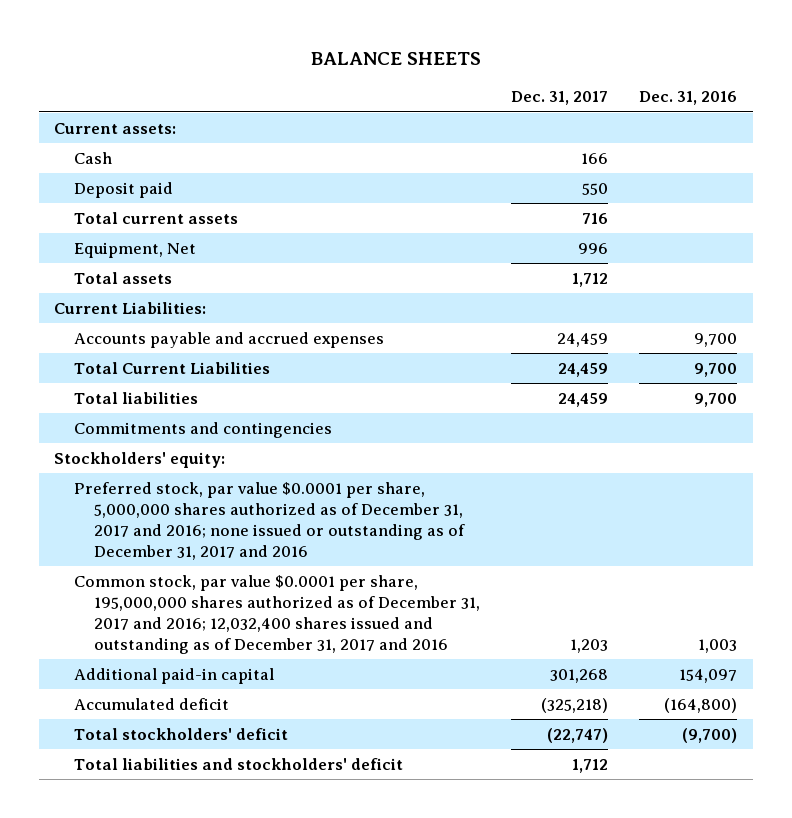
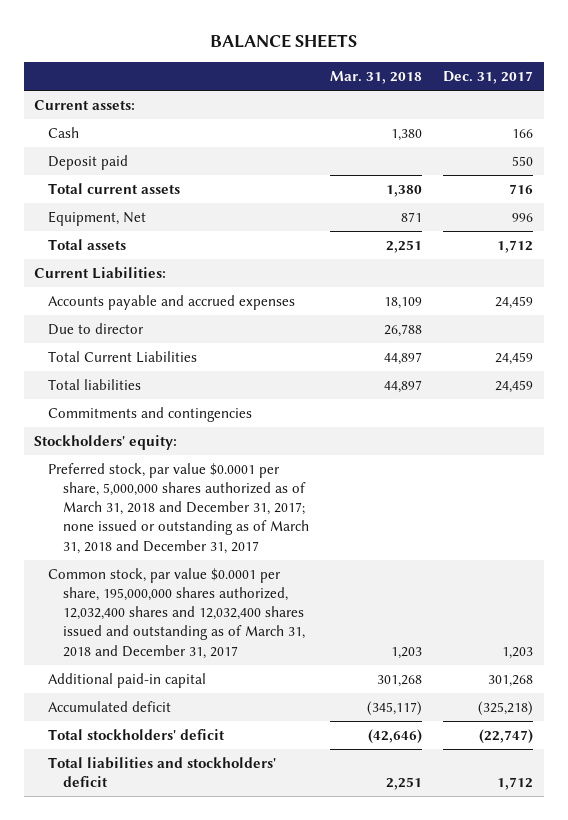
[639,91,738,106] Dec. 31, 2016 -> none
none -> [330,70,423,84] Mar. 31, 2018
none -> [48,322,145,335] Due to director
[74,481,466,560] Preferred stock, par value $0.0001 per share, 5,000,000 shares authorized as of December 31, 2017 and 2016; none issued or outstanding as of December 31, 2017 and 2016 -> [48,462,309,554] Preferred stock, par value $0.0001 per share, 5,000,000 shares authorized as of March 31, 2018 and December 31, 2017; none issued or outstanding as of March 31, 2018 and December 31, 2017
[74,574,481,654] Common stock, par value $0.0001 per share, 195,000,000 shares authorized as of December 31, 2017 and 2016; 12,032,400 shares issued and outstanding as of December 31, 2017 and 2016 -> [48,567,305,659] Common stock, par value $0.0001 per share, 195,000,000 shares authorized, 12,032,400 shares and 12,032,400 shares issued and outstanding as of March 31, 2018 and December 31, 2017

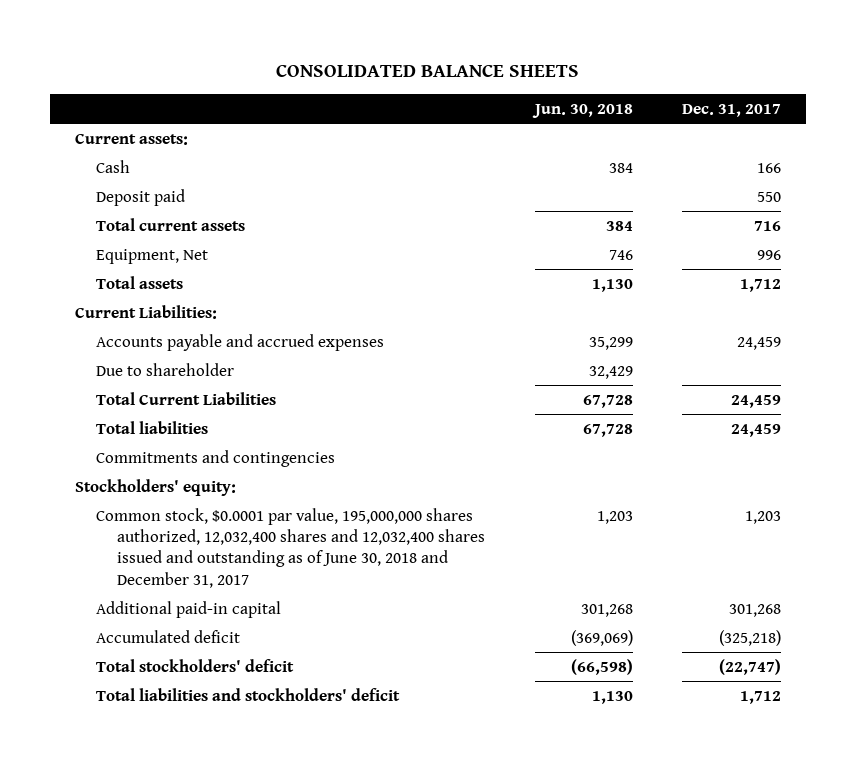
[209,33,357,48] BALANCE SHEETS -> [276,63,580,77] CONSOLIDATED BALANCE SHEETS
[330,70,423,84] Mar. 31, 2018 -> none
none -> [531,103,633,118] Jun. 30, 2018
[48,322,145,335] Due to director -> [96,362,235,376] Due to shareholder
[48,462,309,554] Preferred stock, par value $0.0001 per share, 5,000,000 shares authorized as of March 31, 2018 and December 31, 2017; none issued or outstanding as of March 31, 2018 and December 31, 2017 -> none
[48,567,305,659] Common stock, par value $0.0001 per share, 195,000,000 shares authorized, 12,032,400 shares and 12,032,400 shares issued and outstanding as of March 31, 2018 and December 31, 2017 -> [96,507,486,588] Common stock, $0.0001 par value, 195,000,000 shares authorized, 12,032,400 shares and 12,032,400 shares issued and outstanding as of June 30, 2018 and December 31, 2017

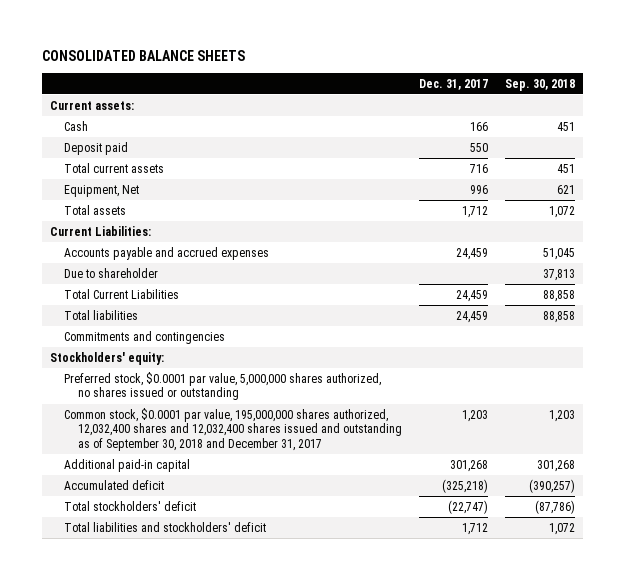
[531,103,633,118] Jun. 30, 2018 -> none
none -> [504,78,575,91] Sep. 30, 2018
none -> [64,371,382,401] Preferred stock, $0.0001 par value, 5,000,000 shares authorized, no shares issued or outstanding
[96,507,486,588] Common stock, $0.0001 par value, 195,000,000 shares authorized, 12,032,400 shares and 12,032,400 shares issued and outstanding as of June 30, 2018 and December 31, 2017 -> [64,407,403,452] Common stock, $0.0001 par value, 195,000,000 shares authorized, 12,032,400 shares and 12,032,400 shares issued and outstanding as of September 30, 2018 and December 31, 2017

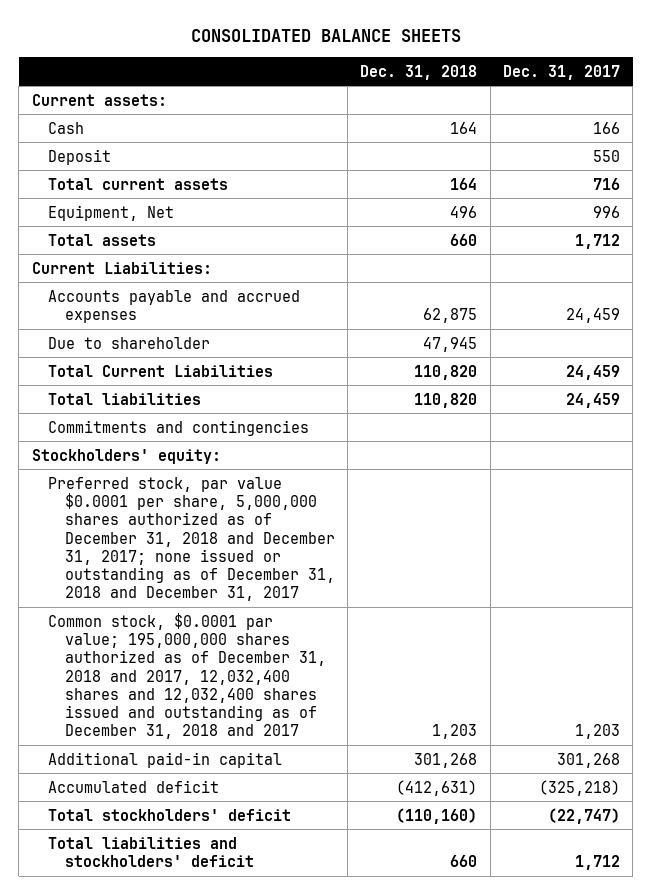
[504,78,575,91] Sep. 30, 2018 -> none
none -> [360,64,478,80] Dec. 31, 2018
[64,141,129,155] Deposit paid -> [48,148,112,165] Deposit
[64,371,382,401] Preferred stock, $0.0001 par value, 5,000,000 shares authorized, no shares issued or outstanding -> [48,476,336,602] Preferred stock, par value $0.0001 per share, 5,000,000 shares authorized as of December 31, 2018 and December 31, 2017; none issued or outstanding as of December 31, 2018 and December 31, 2017
[64,407,403,452] Common stock, $0.0001 par value, 195,000,000 shares authorized, 12,032,400 shares and 12,032,400 shares issued and outstanding as of September 30, 2018 and December 31, 2017 -> [48,612,327,740] Common stock, $0.0001 par value; 195,000,000 shares authorized as of December 31, 2018 and 2017, 12,032,400 shares and 12,032,400 shares issued and outstanding as of December 31, 2018 and 2017

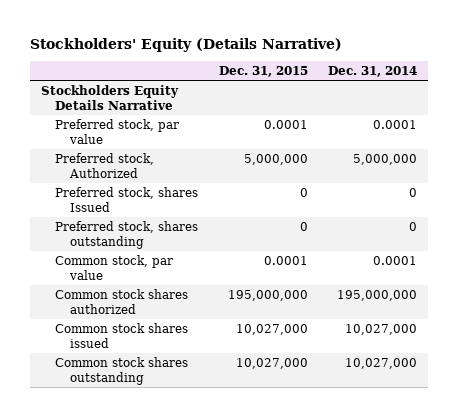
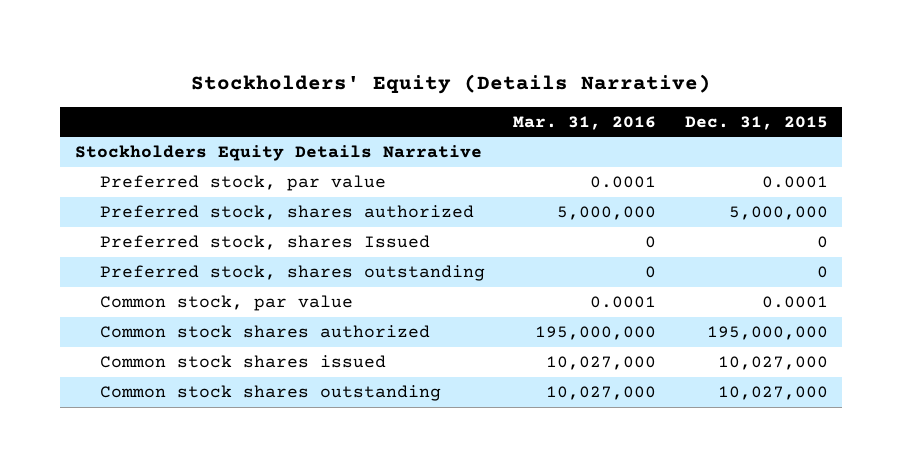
[328,66,418,78] Dec. 31, 2014 -> none
none -> [513,115,657,130] Mar. 31, 2016
[55,152,155,178] Preferred stock, Authorized -> [100,205,475,221] Preferred stock, shares authorized

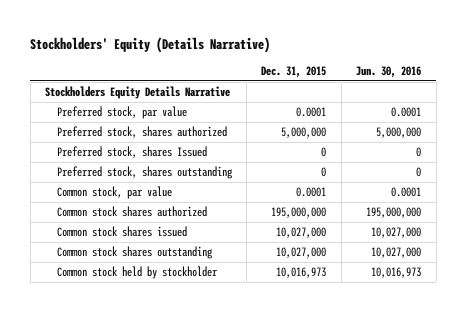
[513,115,657,130] Mar. 31, 2016 -> none
none -> [356,66,422,79] Jun. 30, 2016
none -> [56,266,218,280] Common stock held by stockholder

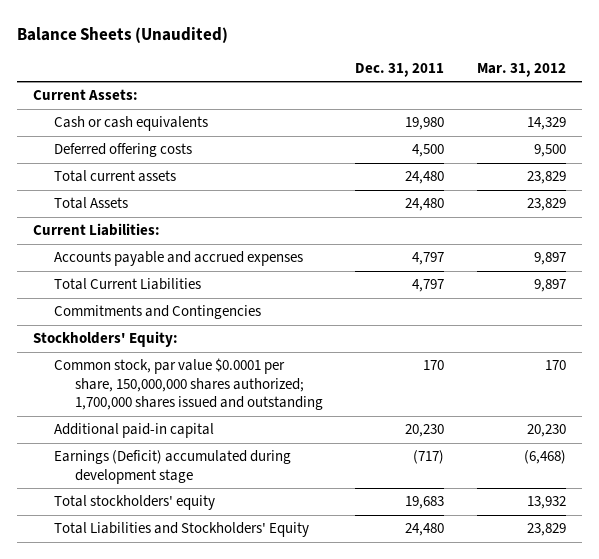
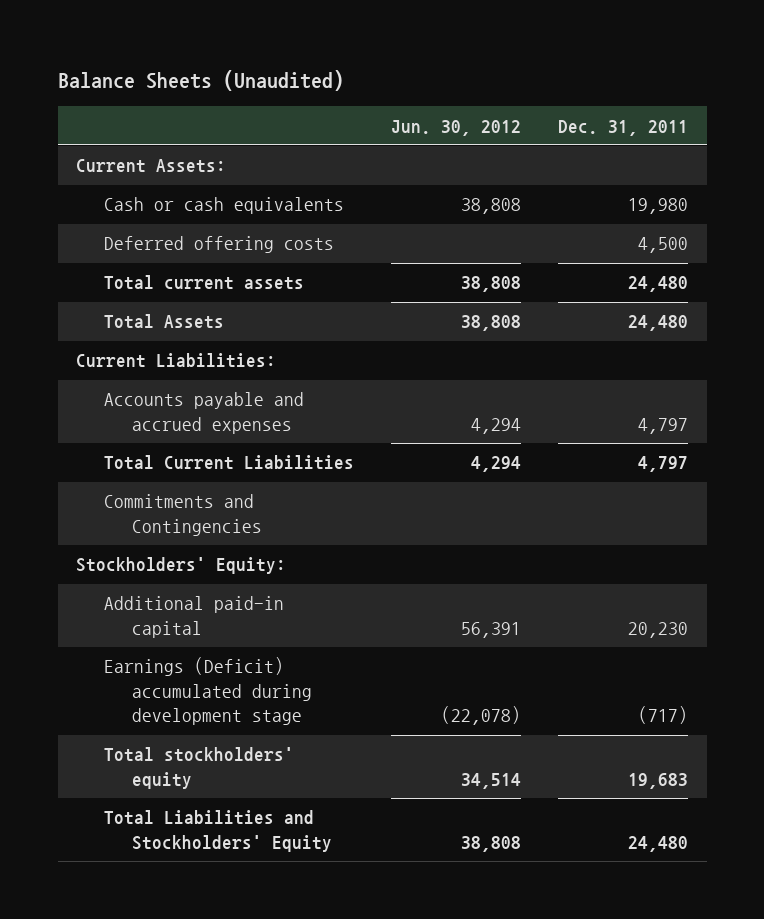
[477,62,567,77] Mar. 31, 2012 -> none
none -> [391,119,522,136] Jun. 30, 2012
[54,358,323,411] Common stock, par value $0.0001 per share, 150,000,000 shares authorized; 1,700,000 shares issued and outstanding -> none

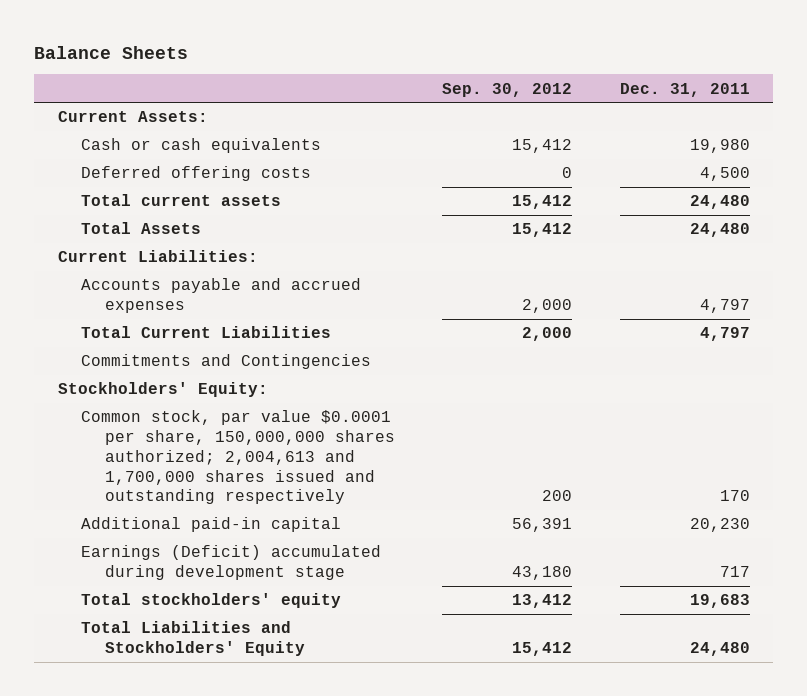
[57,70,344,92] Balance Sheets (Unaudited) -> [34,45,189,59] Balance Sheets
[391,119,522,136] Jun. 30, 2012 -> none
none -> [442,82,573,97] Sep. 30, 2012
none -> [81,410,396,505] Common stock, par value $0.0001 per share, 150,000,000 shares authorized; 2,004,613 and 1,700,000 shares issued and outstanding respectively
[638,706,689,725] (717) -> [719,565,750,577] 717

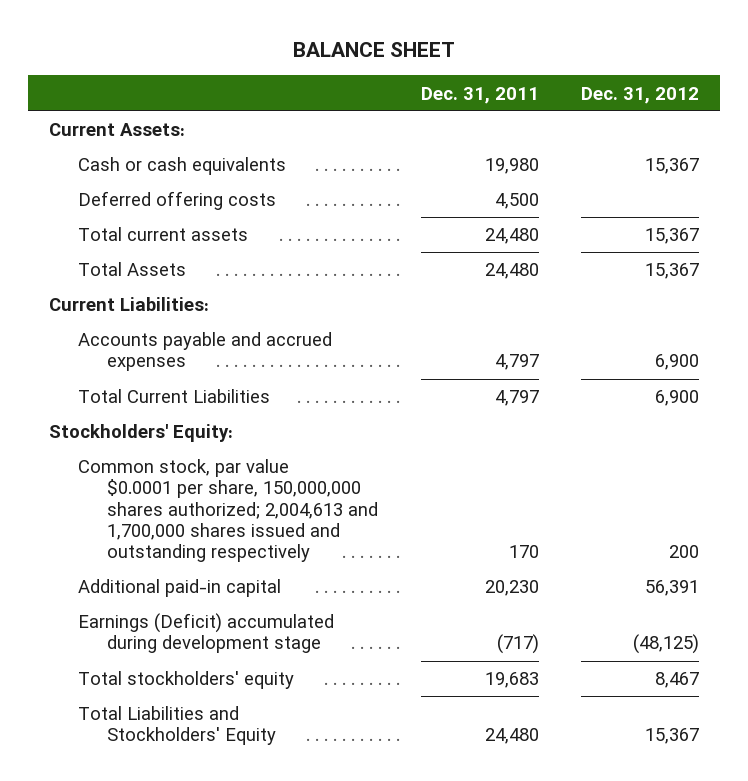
[34,45,189,59] Balance Sheets -> [293,42,456,58] BALANCE SHEET
[442,82,573,97] Sep. 30, 2012 -> none
none -> [580,86,699,104] Dec. 31, 2012
[81,354,372,370] Commitments and Contingencies -> none
[719,565,750,577] 717 -> [496,634,539,655] (717)

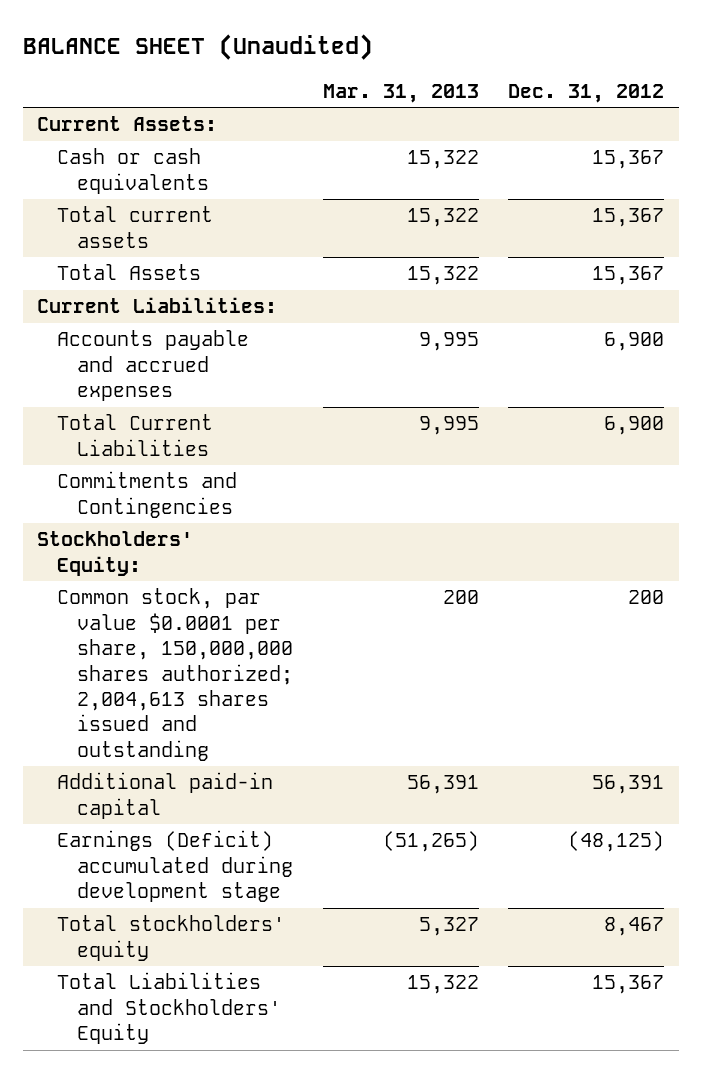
[293,42,456,58] BALANCE SHEET -> [22,34,373,61] BALANCE SHEET (Unaudited)
[420,86,539,104] Dec. 31, 2011 -> none
none -> [322,83,479,103] Mar. 31, 2013
[78,191,277,211] Deferred offering costs -> none
none -> [57,471,238,518] Commitments and Contingencies
[78,459,379,563] Common stock, par value $0.0001 per share, 150,000,000 shares authorized; 2,004,613 and 1,700,000 shares issued and outstanding respectively -> [57,588,294,761] Common stock, par value $0.0001 per share, 150,000,000 shares authorized; 2,004,613 shares issued and outstanding

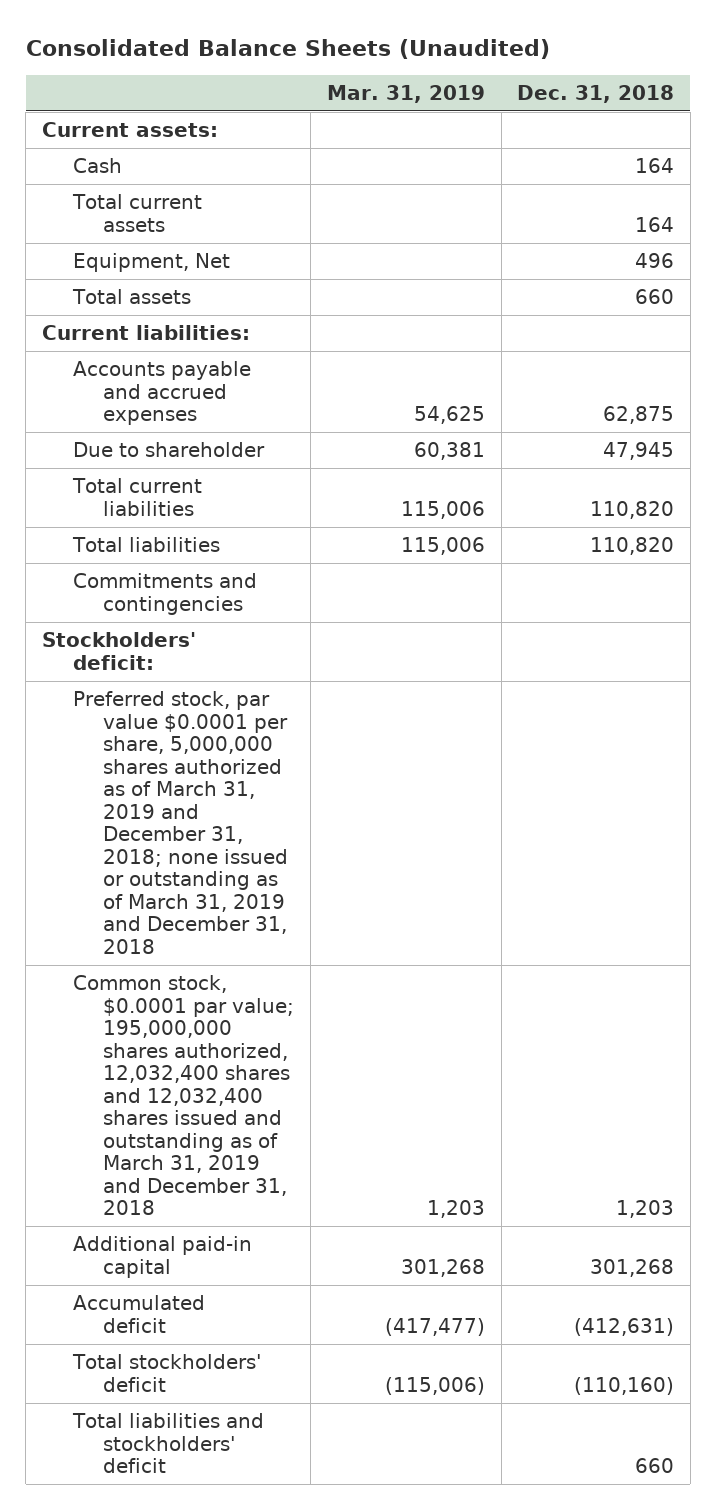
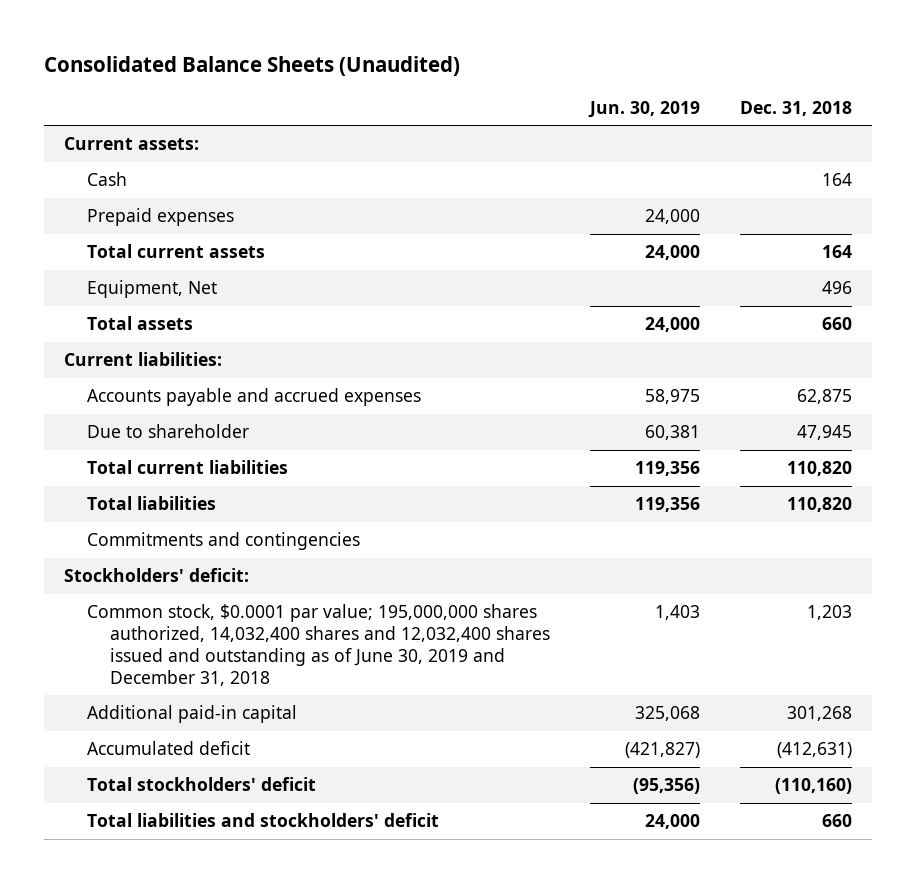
[326,84,485,103] Mar. 31, 2019 -> none
none -> [588,100,701,118] Jun. 30, 2019
none -> [87,208,235,227] Prepaid expenses
[72,691,289,954] Preferred stock, par value $0.0001 per share, 5,000,000 shares authorized as of March 31, 2019 and December 31, 2018; none issued or outstanding as of March 31, 2019 and December 31, 2018 -> none
[72,975,295,1216] Common stock, $0.0001 par value; 195,000,000 shares authorized, 12,032,400 shares and 12,032,400 shares issued and outstanding as of March 31, 2019 and December 31, 2018 -> [87,604,551,686] Common stock, $0.0001 par value; 195,000,000 shares authorized, 14,032,400 shares and 12,032,400 shares issued and outstanding as of June 30, 2019 and December 31, 2018

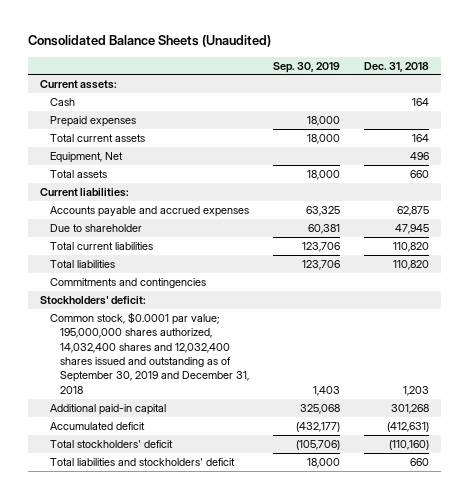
[588,100,701,118] Jun. 30, 2019 -> none
none -> [273,61,341,73] Sep. 30, 2019
[87,604,551,686] Common stock, $0.0001 par value; 195,000,000 shares authorized, 14,032,400 shares and 12,032,400 shares issued and outstanding as of June 30, 2019 and December 31, 2018 -> [50,311,250,394] Common stock, $0.0001 par value; 195,000,000 shares authorized, 14,032,400 shares and 12,032,400 shares issued and outstanding as of September 30, 2019 and December 31, 2018

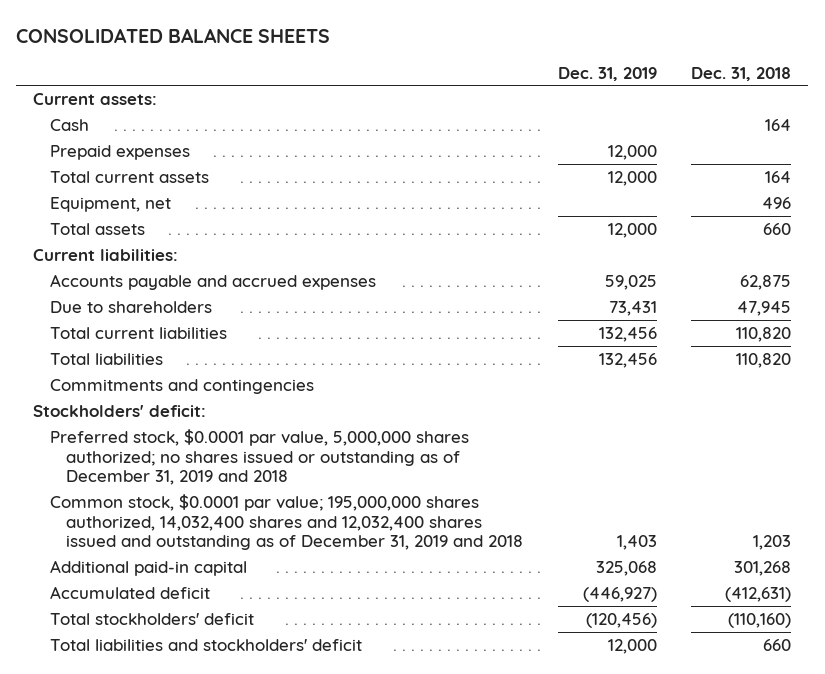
[28,35,272,48] Consolidated Balance Sheets (Unaudited) -> [16,27,331,43] CONSOLIDATED BALANCE SHEETS
[273,61,341,73] Sep. 30, 2019 -> none
none -> [557,66,657,81] Dec. 31, 2019
[50,151,124,163] Equipment, Net -> [49,196,171,212] Equipment, net
[50,223,143,232] Due to shareholder -> [49,300,212,313] Due to shareholders
none -> [49,428,469,486] Preferred stock, $0.0001 par value, 5,000,000 shares authorized; no shares issued or outstanding as of December 31, 2019 and 2018
[50,311,250,394] Common stock, $0.0001 par value; 195,000,000 shares authorized, 14,032,400 shares and 12,032,400 shares issued and outstanding as of September 30, 2019 and December 31, 2018 -> [49,493,524,551] Common stock, $0.0001 par value; 195,000,000 shares authorized, 14,032,400 shares and 12,032,400 shares issued and outstanding as of December 31, 2019 and 2018

